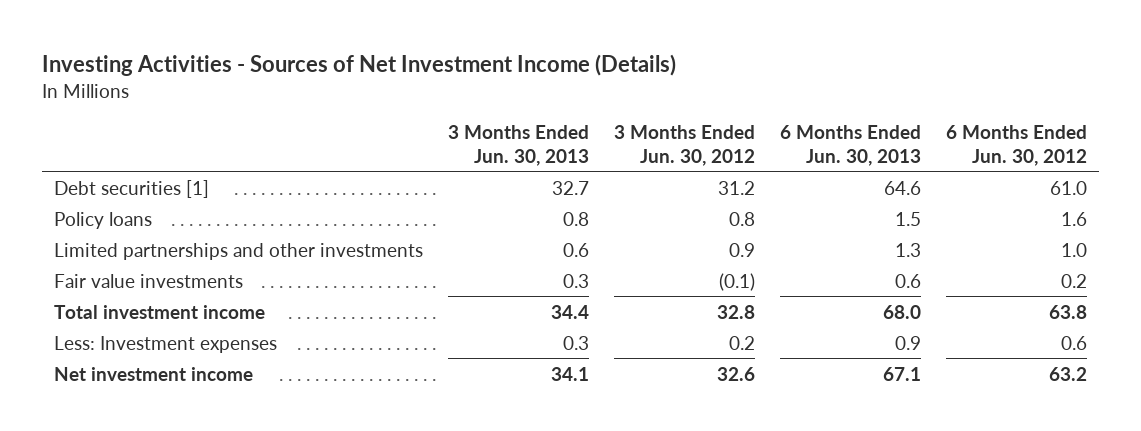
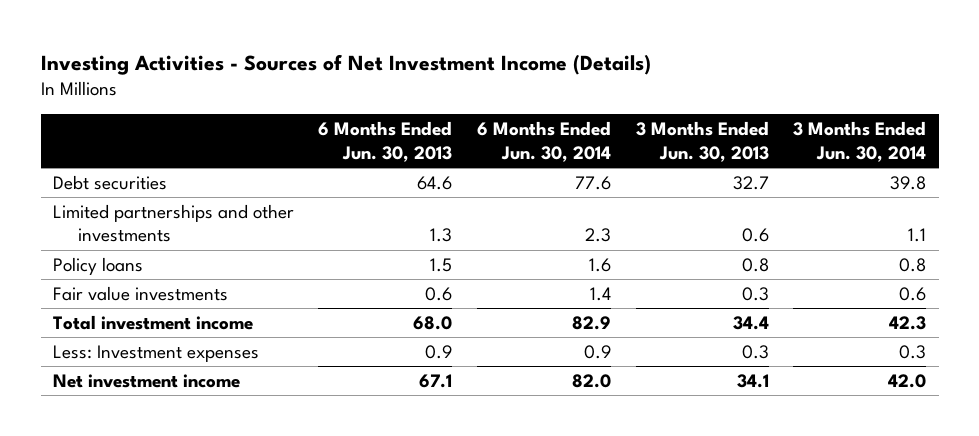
[614,125,756,166] 3 Months Ended Jun. 30, 2012 -> none
[945,125,1087,166] 6 Months Ended Jun. 30, 2012 -> none
none -> [477,121,612,162] 6 Months Ended Jun. 30, 2014
none -> [793,121,927,162] 3 Months Ended Jun. 30, 2014
[54,179,210,198] Debt securities [1] -> [52,174,167,190] Debt securities
[54,211,153,229] Policy loans -> [52,256,143,275] Policy loans

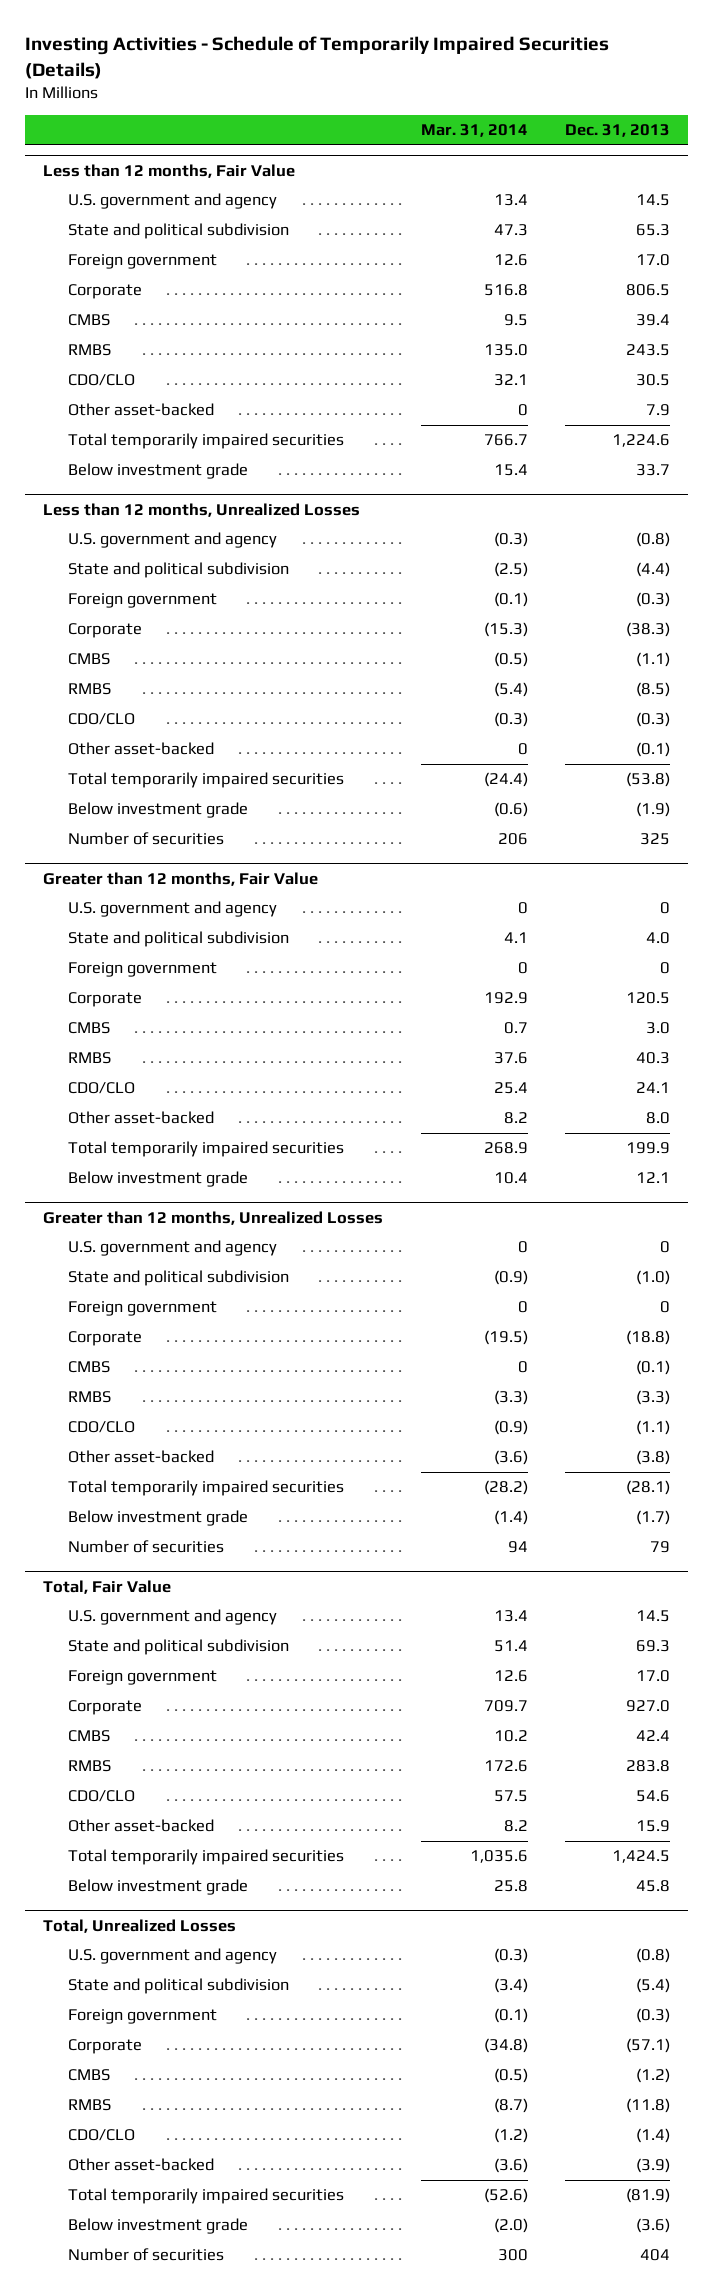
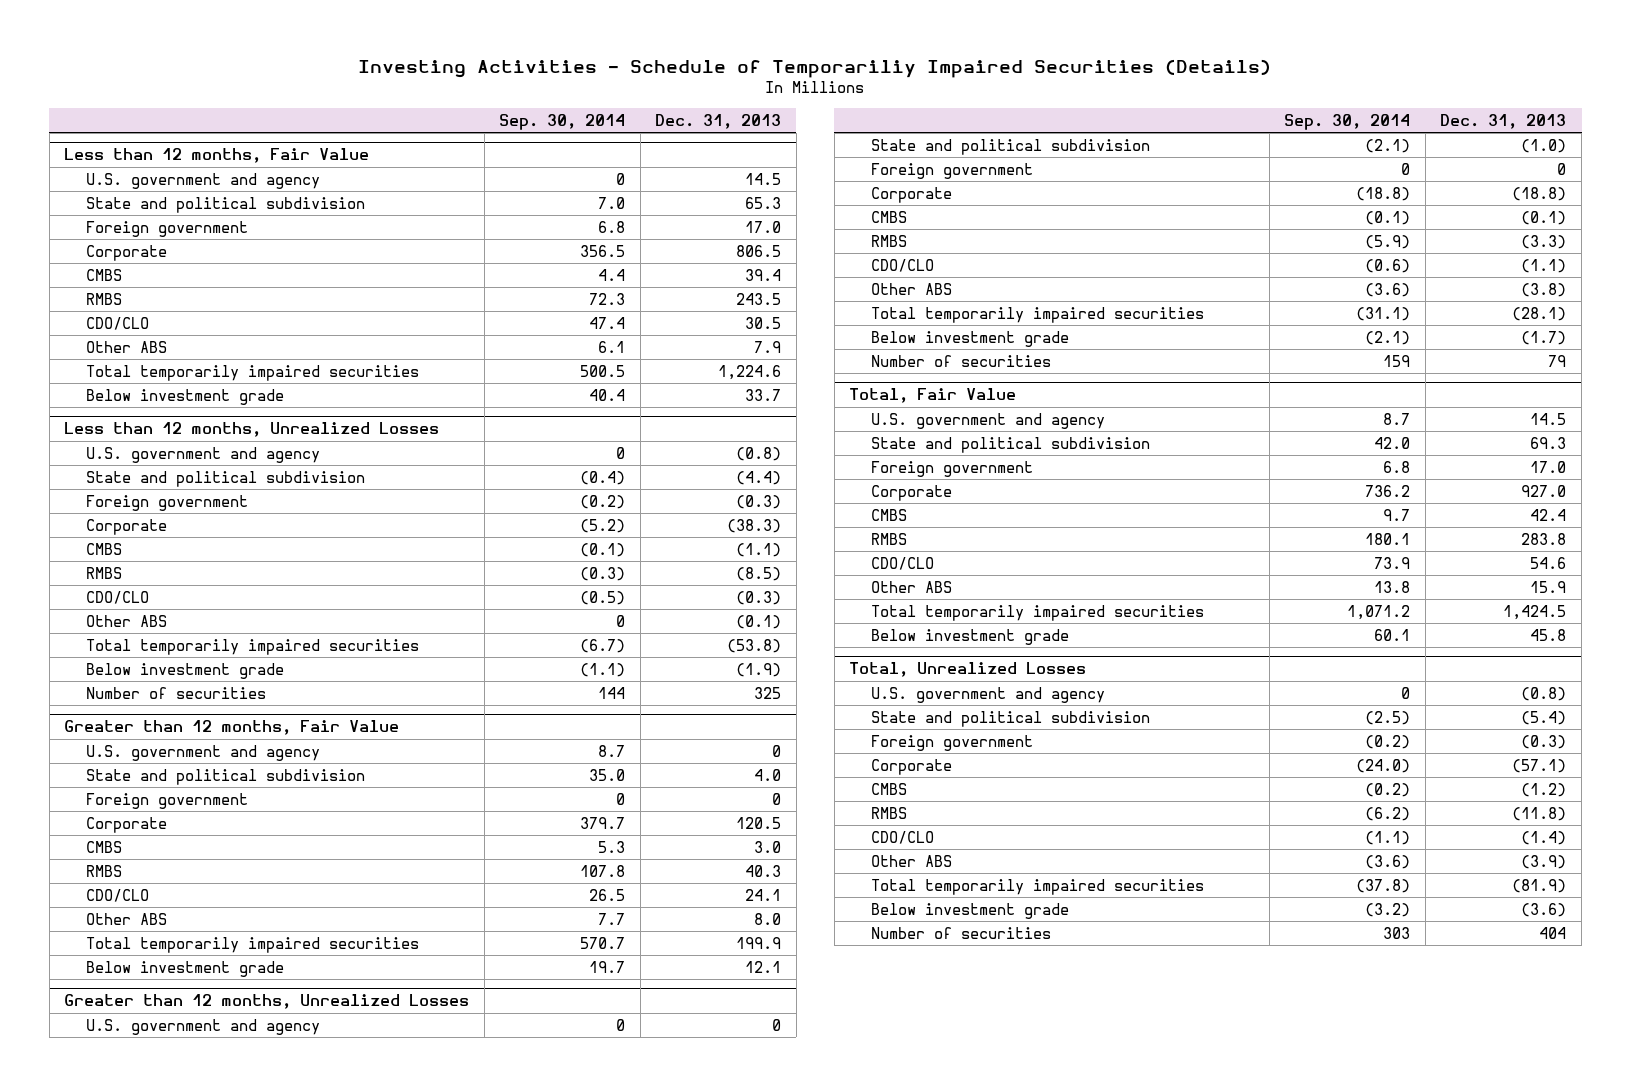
[24,36,609,80] Investing Activities - Schedule of Temporarily Impaired Securities (Details) -> [358,58,1272,78] Investing Activities - Schedule of Temporariliy Impaired Securities (Details)
[420,123,528,137] Mar. 31, 2014 -> none
none -> [499,113,626,130] Sep. 30, 2014
[68,403,215,417] Other asset-backed -> [85,340,167,353] Other ABS
[68,742,215,756] Other asset-backed -> [85,614,167,627] Other ABS
[68,1111,215,1125] Other asset-backed -> [85,912,167,925] Other ABS
[68,1450,215,1464] Other asset-backed -> [870,282,952,295] Other ABS
[68,1819,215,1833] Other asset-backed -> [870,580,952,593] Other ABS
[68,2158,215,2172] Other asset-backed -> [870,854,952,867] Other ABS

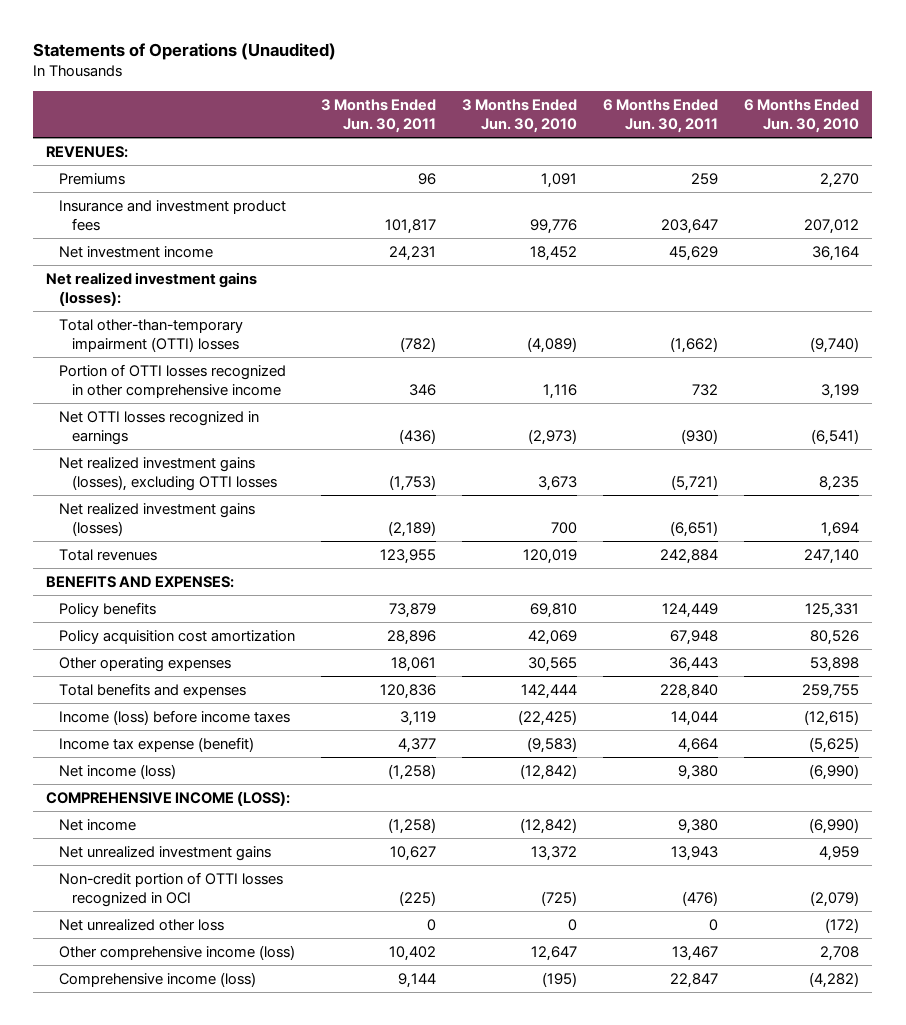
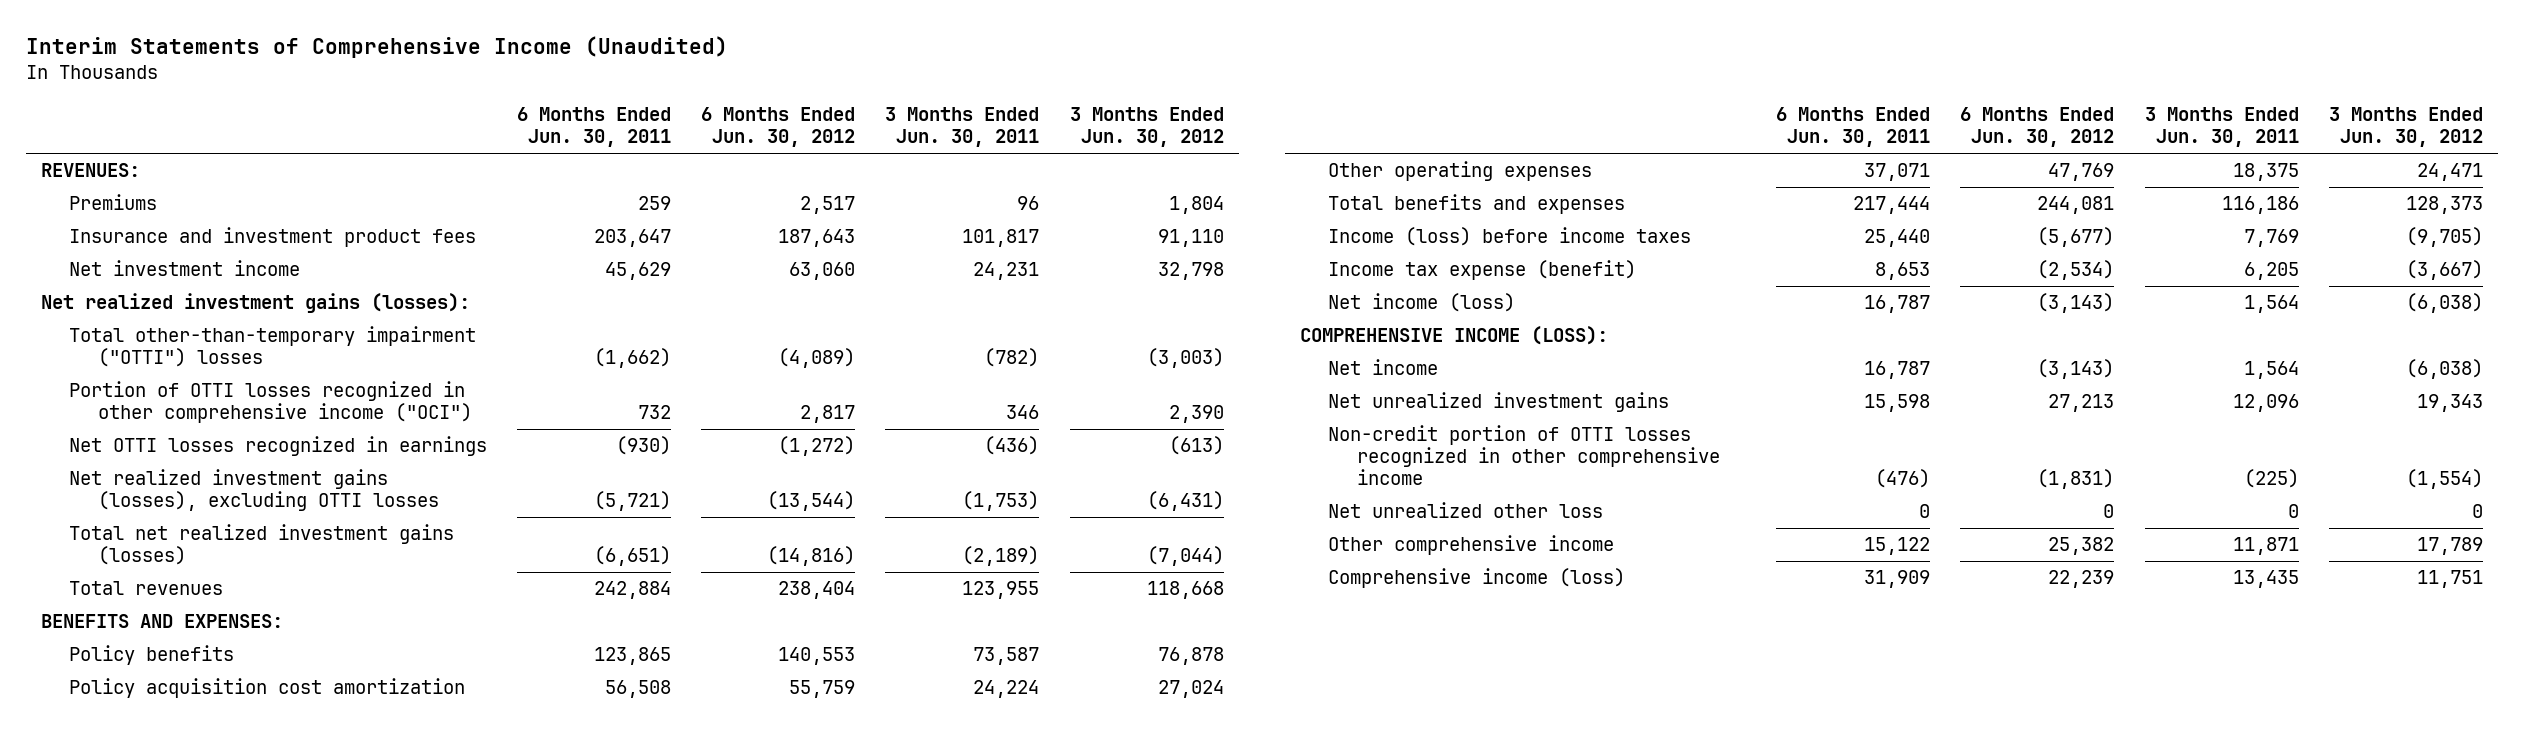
[33,43,337,61] Statements of Operations (Unaudited) -> [25,36,728,59] Interim Statements of Comprehensive Income (Unaudited)
[462,98,578,134] 3 Months Ended Jun. 30, 2010 -> none
[744,98,860,134] 6 Months Ended Jun. 30, 2010 -> none
none -> [701,107,856,148] 6 Months Ended Jun. 30, 2012
none -> [1069,107,1224,148] 3 Months Ended Jun. 30, 2012
[58,318,243,352] Total other-than-temporary impairment (OTTI) losses -> [69,326,477,368] Total other-than-temporary impairment ("OTTI") losses
[58,363,286,398] Portion of OTTI losses recognized in other comprehensive income -> [69,381,472,424] Portion of OTTI losses recognized in other comprehensive income ("OCI")
[58,502,255,536] Net realized investment gains (losses) -> [69,524,455,566] Total net realized investment gains (losses)
[388,602,436,618] 73,879 -> [973,647,1040,666] 73,587
[662,602,719,618] 124,449 -> [594,647,672,666] 123,865
[386,629,436,645] 28,896 -> [973,680,1040,699] 24,224
[670,629,719,645] 67,948 -> [605,680,672,699] 56,508
[390,656,436,672] 18,061 -> [2232,163,2299,182] 18,375
[669,656,719,672] 36,443 -> [1864,163,1931,182] 37,071
[379,683,436,699] 120,836 -> [2221,196,2299,215] 116,186
[660,683,719,699] 228,840 -> [1853,196,1931,215] 217,444
[399,710,436,726] 3,119 -> [2243,229,2299,248] 7,769
[671,710,719,726] 14,044 -> [1864,229,1931,248] 25,440
[397,737,436,753] 4,377 -> [2243,262,2299,281] 6,205
[678,737,719,753] 4,664 -> [1875,262,1931,281] 8,653
[387,763,436,780] (1,258) -> [2243,295,2299,314] 1,564
[678,764,719,780] 9,380 -> [1864,295,1931,314] 16,787
[387,817,436,834] (1,258) -> [2243,361,2299,380] 1,564
[678,818,719,834] 9,380 -> [1864,361,1931,380] 16,787
[389,845,436,861] 10,627 -> [2232,394,2299,413] 12,096
[671,845,719,861] 13,943 -> [1864,394,1931,413] 15,598
[58,871,283,907] Non-credit portion of OTTI losses recognized in OCI -> [1328,425,1720,486] Non-credit portion of OTTI losses recognized in other comprehensive income
[58,944,295,960] Other comprehensive income (loss) -> [1328,535,1615,556] Other comprehensive income
[388,945,436,961] 10,402 -> [2232,537,2299,556] 11,871
[672,945,719,961] 13,467 -> [1864,537,1931,556] 15,122
[397,972,436,988] 9,144 -> [2232,570,2299,589] 13,435
[670,972,719,988] 22,847 -> [1864,570,1931,589] 31,909

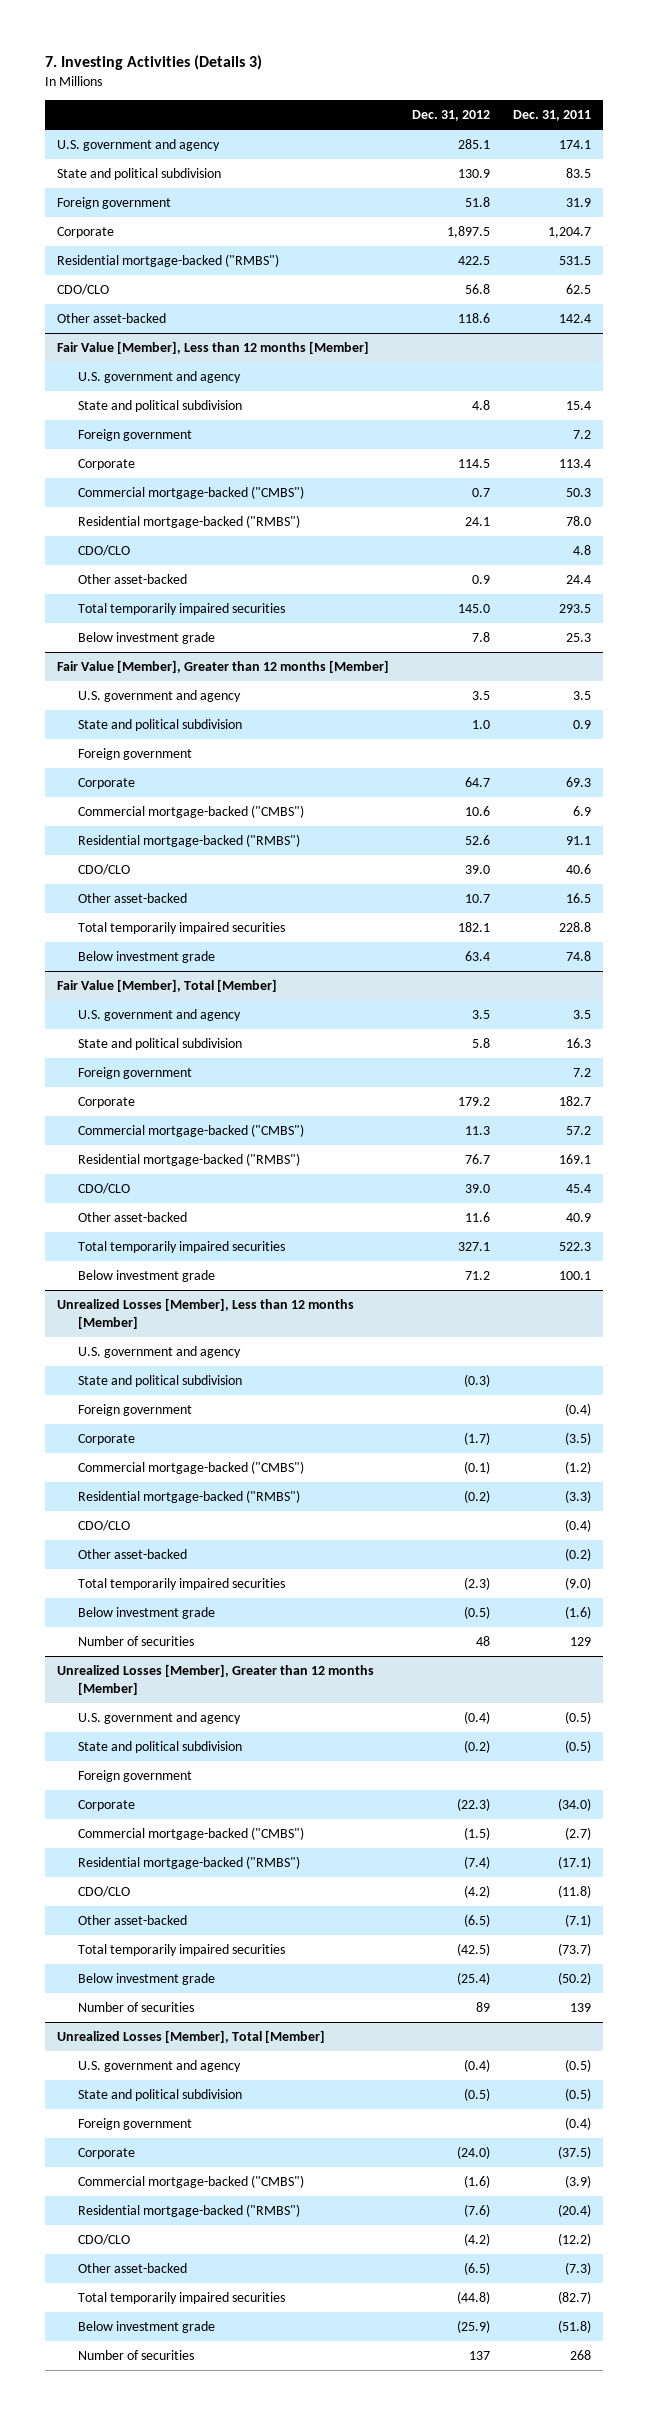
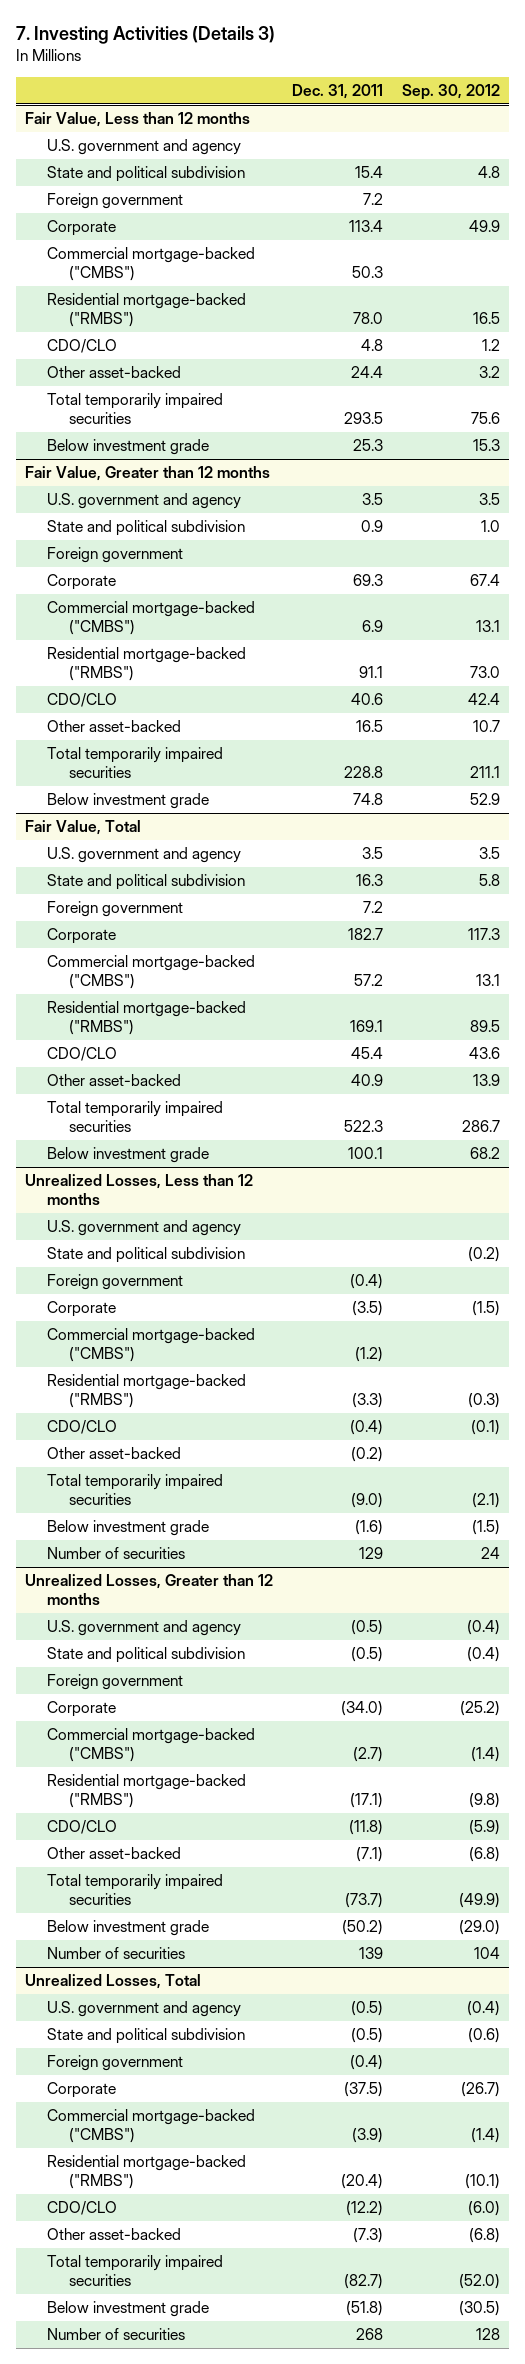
[412,110,491,122] Dec. 31, 2012 -> none
none -> [402,84,501,101] Sep. 30, 2012
[56,139,220,152] U.S. government and agency -> none
[56,168,221,181] State and political subdivision -> none
[56,197,171,210] Foreign government -> none
[56,227,114,239] Corporate -> none
[56,254,279,268] Residential mortgage-backed ("RMBS") -> none
[56,284,109,296] CDO/CLO -> none
[56,313,166,324] Other asset-backed -> none
[56,341,369,355] Fair Value [Member], Less than 12 months [Member] -> [25,111,251,127] Fair Value, Less than 12 months
[56,660,389,674] Fair Value [Member], Greater than 12 months [Member] -> [25,465,271,481] Fair Value, Greater than 12 months
[56,979,277,993] Fair Value [Member], Total [Member] -> [25,819,142,835] Fair Value, Total
[56,1298,354,1330] Unrealized Losses [Member], Less than 12 months [Member] -> [25,1173,254,1206] Unrealized Losses, Less than 12 months
[56,1664,374,1696] Unrealized Losses [Member], Greater than 12 months [Member] -> [25,1573,274,1606] Unrealized Losses, Greater than 12 months
[56,2030,325,2044] Unrealized Losses [Member], Total [Member] -> [25,1973,202,1989] Unrealized Losses, Total

